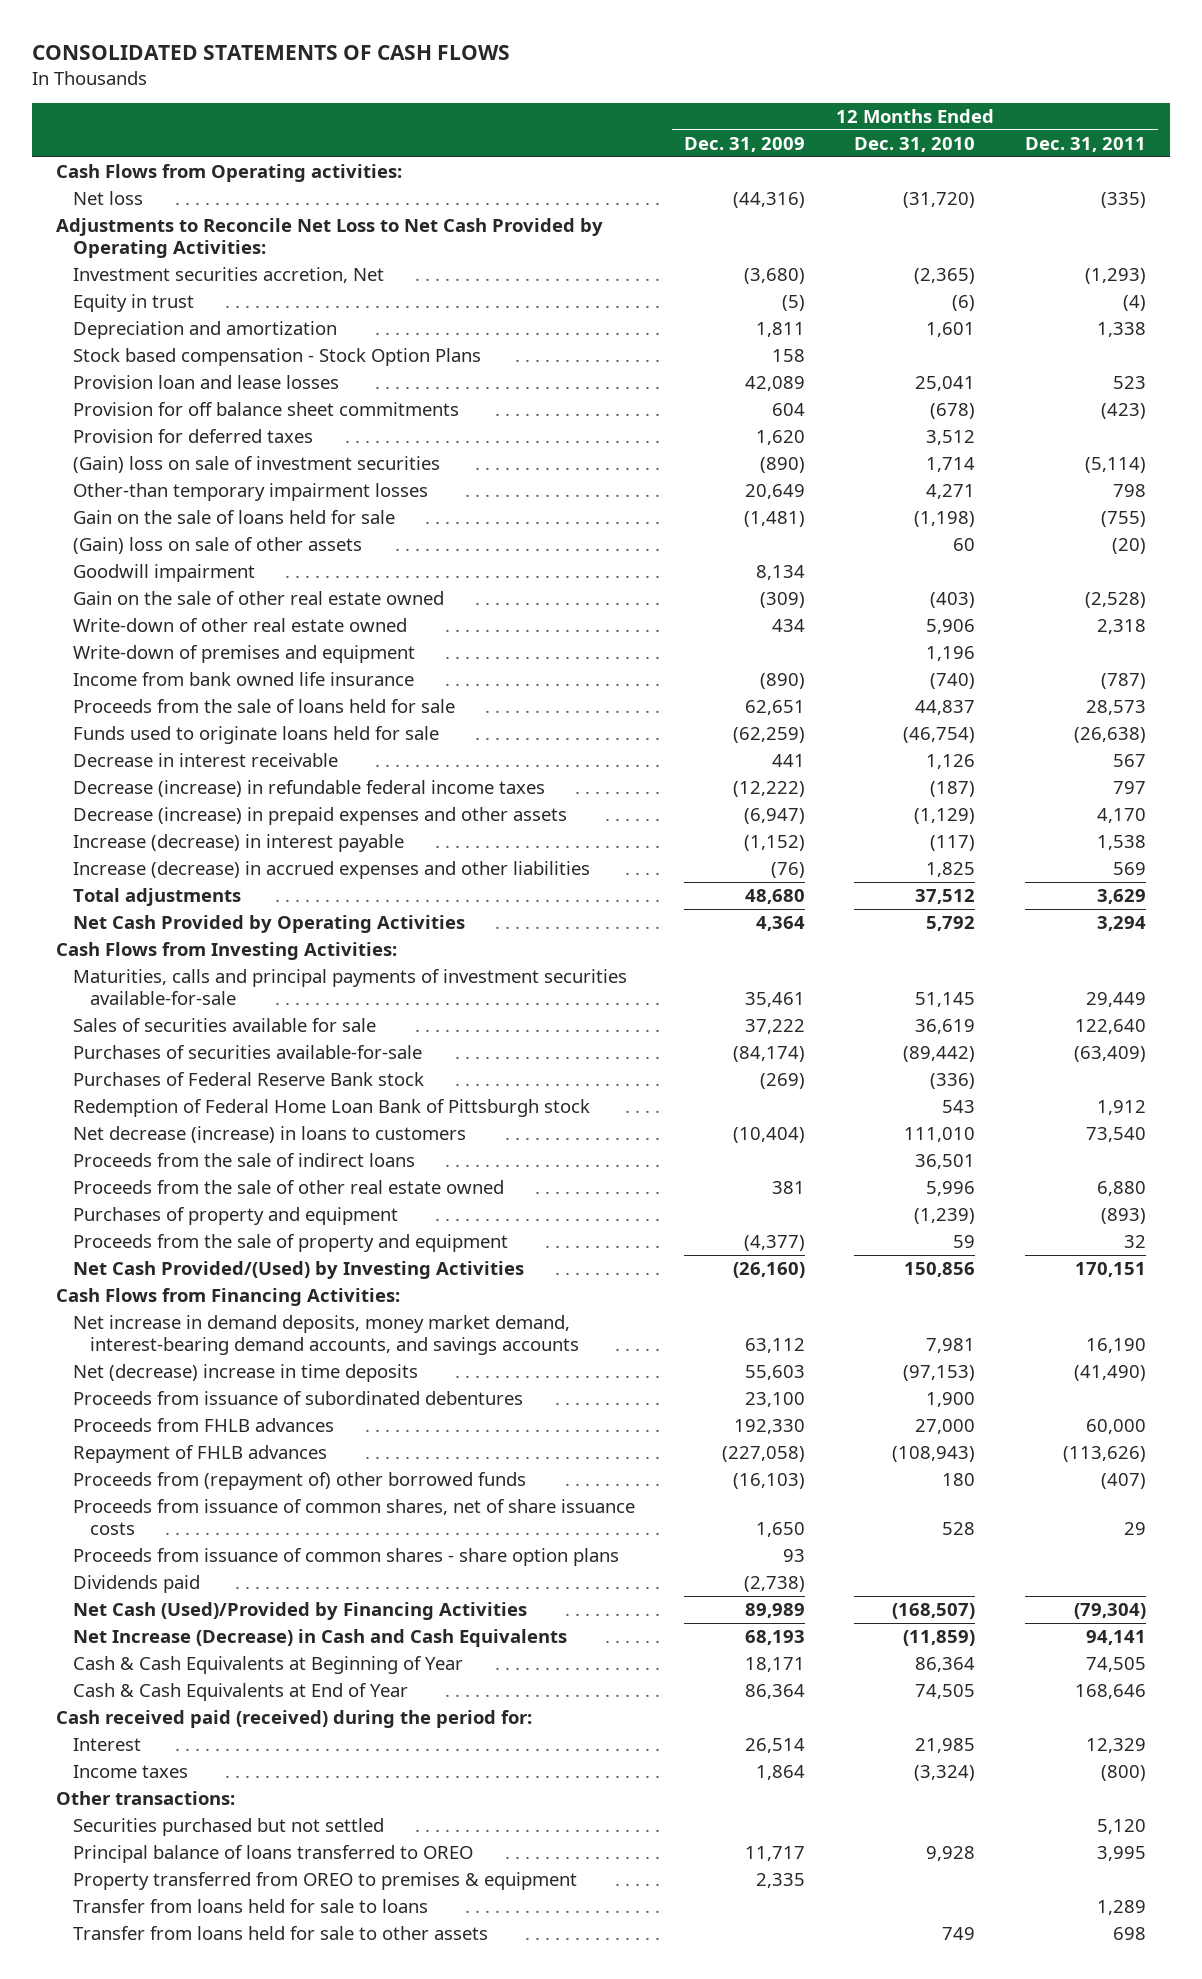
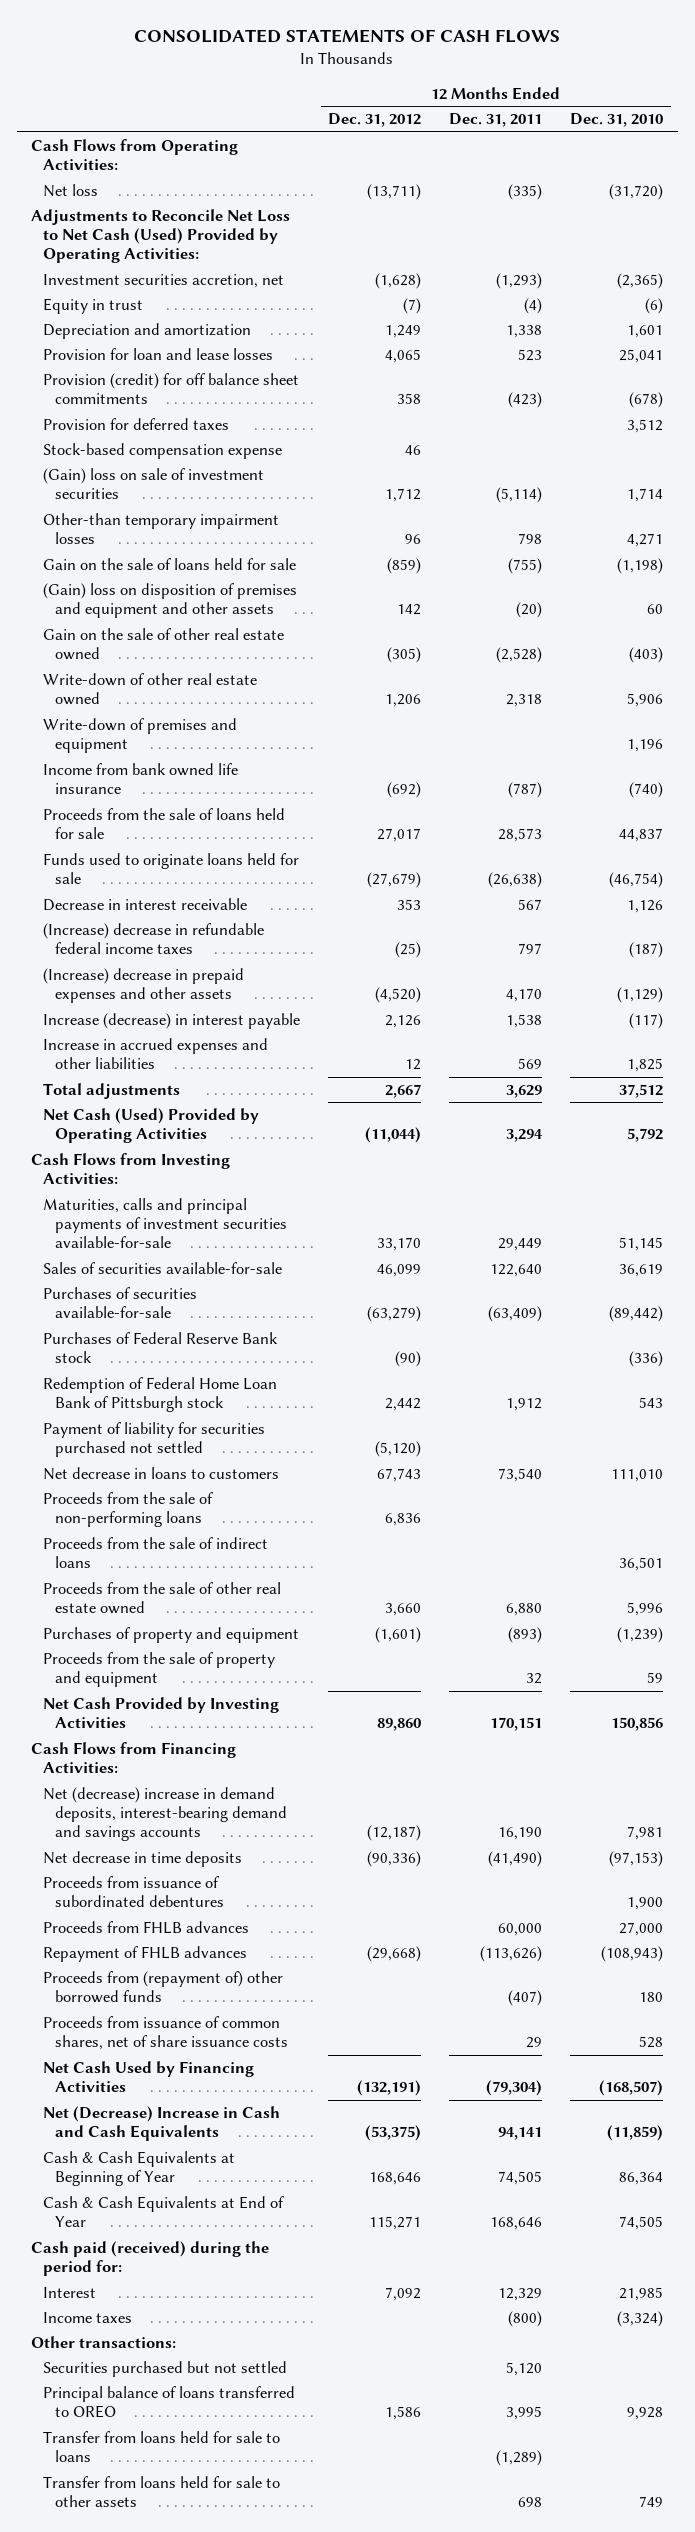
[684,136,806,152] Dec. 31, 2009 -> none
none -> [328,113,422,128] Dec. 31, 2012
[56,164,403,183] Cash Flows from Operating activities: -> [31,139,239,171] Cash Flows from Operating Activities:
[56,218,604,258] Adjustments to Reconcile Net Loss to Net Cash Provided by Operating Activities: -> [31,209,291,264] Adjustments to Reconcile Net Loss to Net Cash (Used) Provided by Operating Activities:
[73,267,385,284] Investment securities accretion, Net -> [42,274,284,289] Investment securities accretion, net
[73,348,482,367] Stock based compensation - Stock Option Plans -> none
[73,375,340,390] Provision loan and lease losses -> [42,348,273,361] Provision for loan and lease losses
[73,402,460,417] Provision for off balance sheet commitments -> [42,373,299,405] Provision (credit) for off balance sheet commitments
none -> [42,443,282,460] Stock-based compensation expense
[73,564,256,583] Goodwill impairment -> none
[73,537,363,555] (Gain) loss on sale of other assets -> [42,583,297,619] (Gain) loss on disposition of premises and equipment and other assets
[73,780,546,798] Decrease (increase) in refundable federal income taxes -> [42,923,264,955] (Increase) decrease in refundable federal income taxes
[73,807,568,826] Decrease (increase) in prepaid expenses and other assets -> [42,968,244,1004] (Increase) decrease in prepaid expenses and other assets
[73,861,591,880] Increase (decrease) in accrued expenses and other liabilities -> [42,1038,268,1070] Increase in accrued expenses and other liabilities
[73,915,466,934] Net Cash Provided by Operating Activities -> [42,1108,259,1144] Net Cash (Used) Provided by Operating Activities
[73,1018,377,1033] Sales of securities available for sale -> [42,1262,282,1275] Sales of securities available-for-sale
none -> [42,1422,265,1458] Payment of liability for securities purchased not settled
[73,1126,467,1144] Net decrease (increase) in loans to customers -> [42,1467,279,1481] Net decrease in loans to customers
none -> [42,1492,213,1528] Proceeds from the sale of non-performing loans
[73,1261,525,1280] Net Cash Provided/(Used) by Investing Activities -> [42,1697,279,1729] Net Cash Provided by Investing Activities
[73,1315,580,1355] Net increase in demand deposits, money market demand, interest-bearing demand accounts, and savings accounts -> [42,1787,287,1842] Net (decrease) increase in demand deposits, interest-bearing demand and savings accounts
[73,1364,419,1383] Net (decrease) increase in time deposits -> [42,1851,242,1868] Net decrease in time deposits
[73,1548,620,1567] Proceeds from issuance of common shares - share option plans -> none
[73,1575,201,1594] Dividends paid -> none
[73,1602,528,1621] Net Cash (Used)/Provided by Financing Activities -> [42,2061,254,2093] Net Cash Used by Financing Activities
[73,1629,568,1648] Net Increase (Decrease) in Cash and Cash Equivalents -> [42,2106,280,2142] Net (Decrease) Increase in Cash and Cash Equivalents
[56,1710,533,1729] Cash received paid (received) during the period for: -> [31,2241,270,2277] Cash paid (received) during the period for:
[73,1872,578,1891] Property transferred from OREO to premises & equipment -> none
[1096,1900,1146,1916] 1,289 -> [496,2450,543,2467] (1,289)

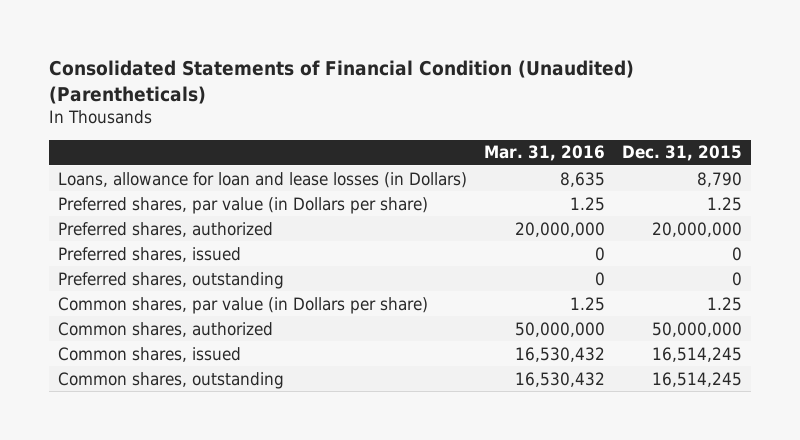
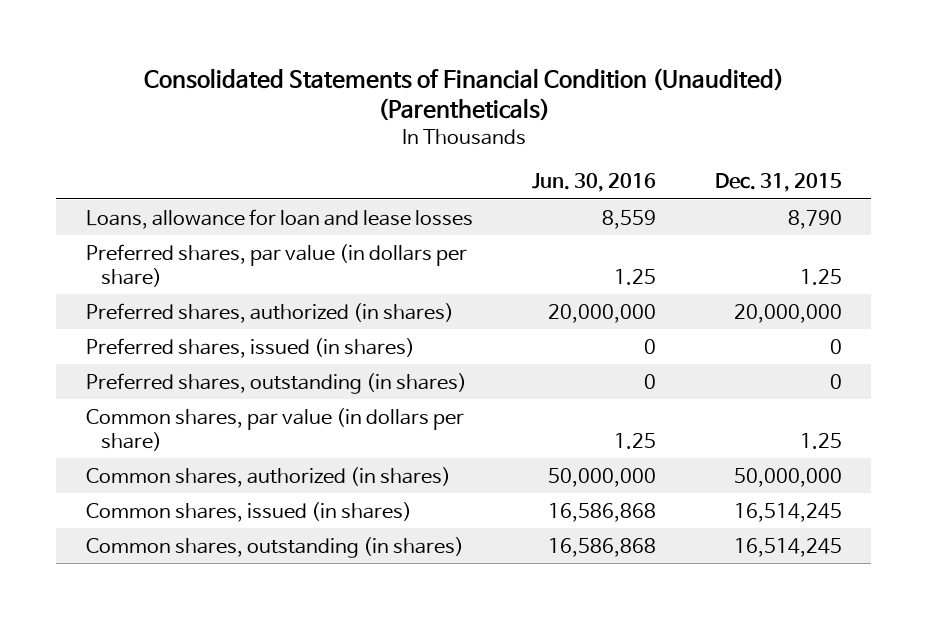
[483,145,605,162] Mar. 31, 2016 -> none
none -> [531,173,656,193] Jun. 30, 2016
[57,171,467,188] Loans, allowance for loan and lease losses (in Dollars) -> [85,208,473,229] Loans, allowance for loan and lease losses
[57,196,428,214] Preferred shares, par value (in Dollars per share) -> [85,243,467,287] Preferred shares, par value (in dollars per share)
[57,221,273,237] Preferred shares, authorized -> [85,302,454,323] Preferred shares, authorized (in shares)
[57,246,241,262] Preferred shares, issued -> [85,337,415,358] Preferred shares, issued (in shares)
[57,271,284,289] Preferred shares, outstanding -> [85,372,467,394] Preferred shares, outstanding (in shares)
[57,296,428,314] Common shares, par value (in Dollars per share) -> [85,407,464,451] Common shares, par value (in dollars per share)
[57,321,273,337] Common shares, authorized -> [85,466,451,487] Common shares, authorized (in shares)
[57,346,241,362] Common shares, issued -> [85,501,412,522] Common shares, issued (in shares)
[57,371,284,389] Common shares, outstanding -> [85,536,464,558] Common shares, outstanding (in shares)

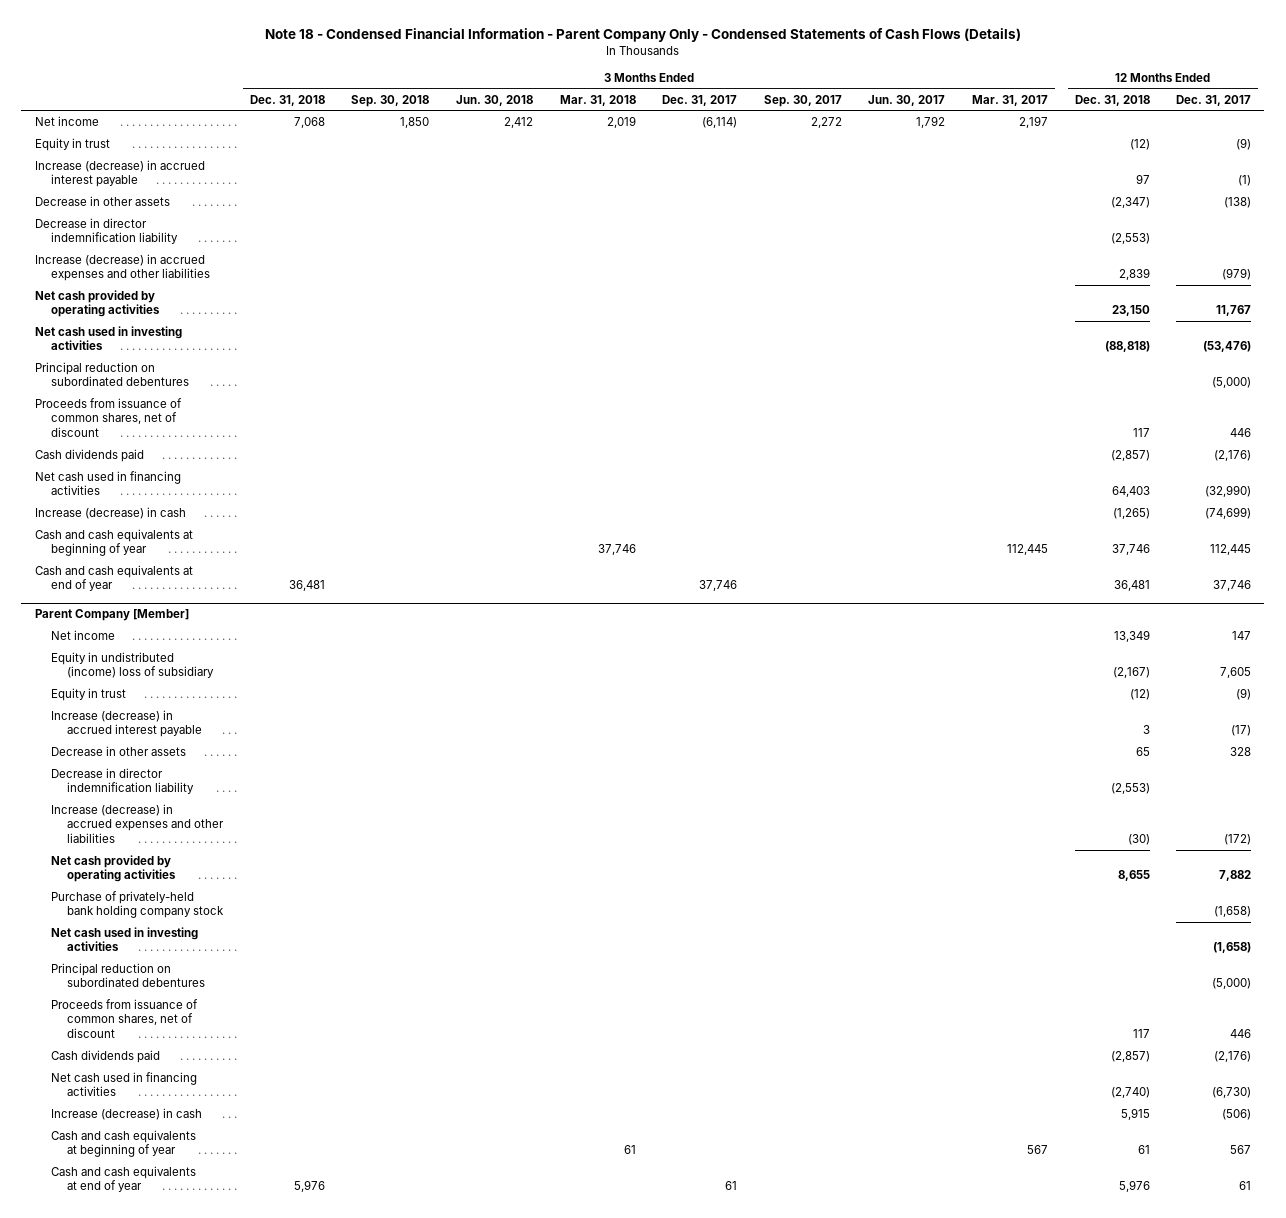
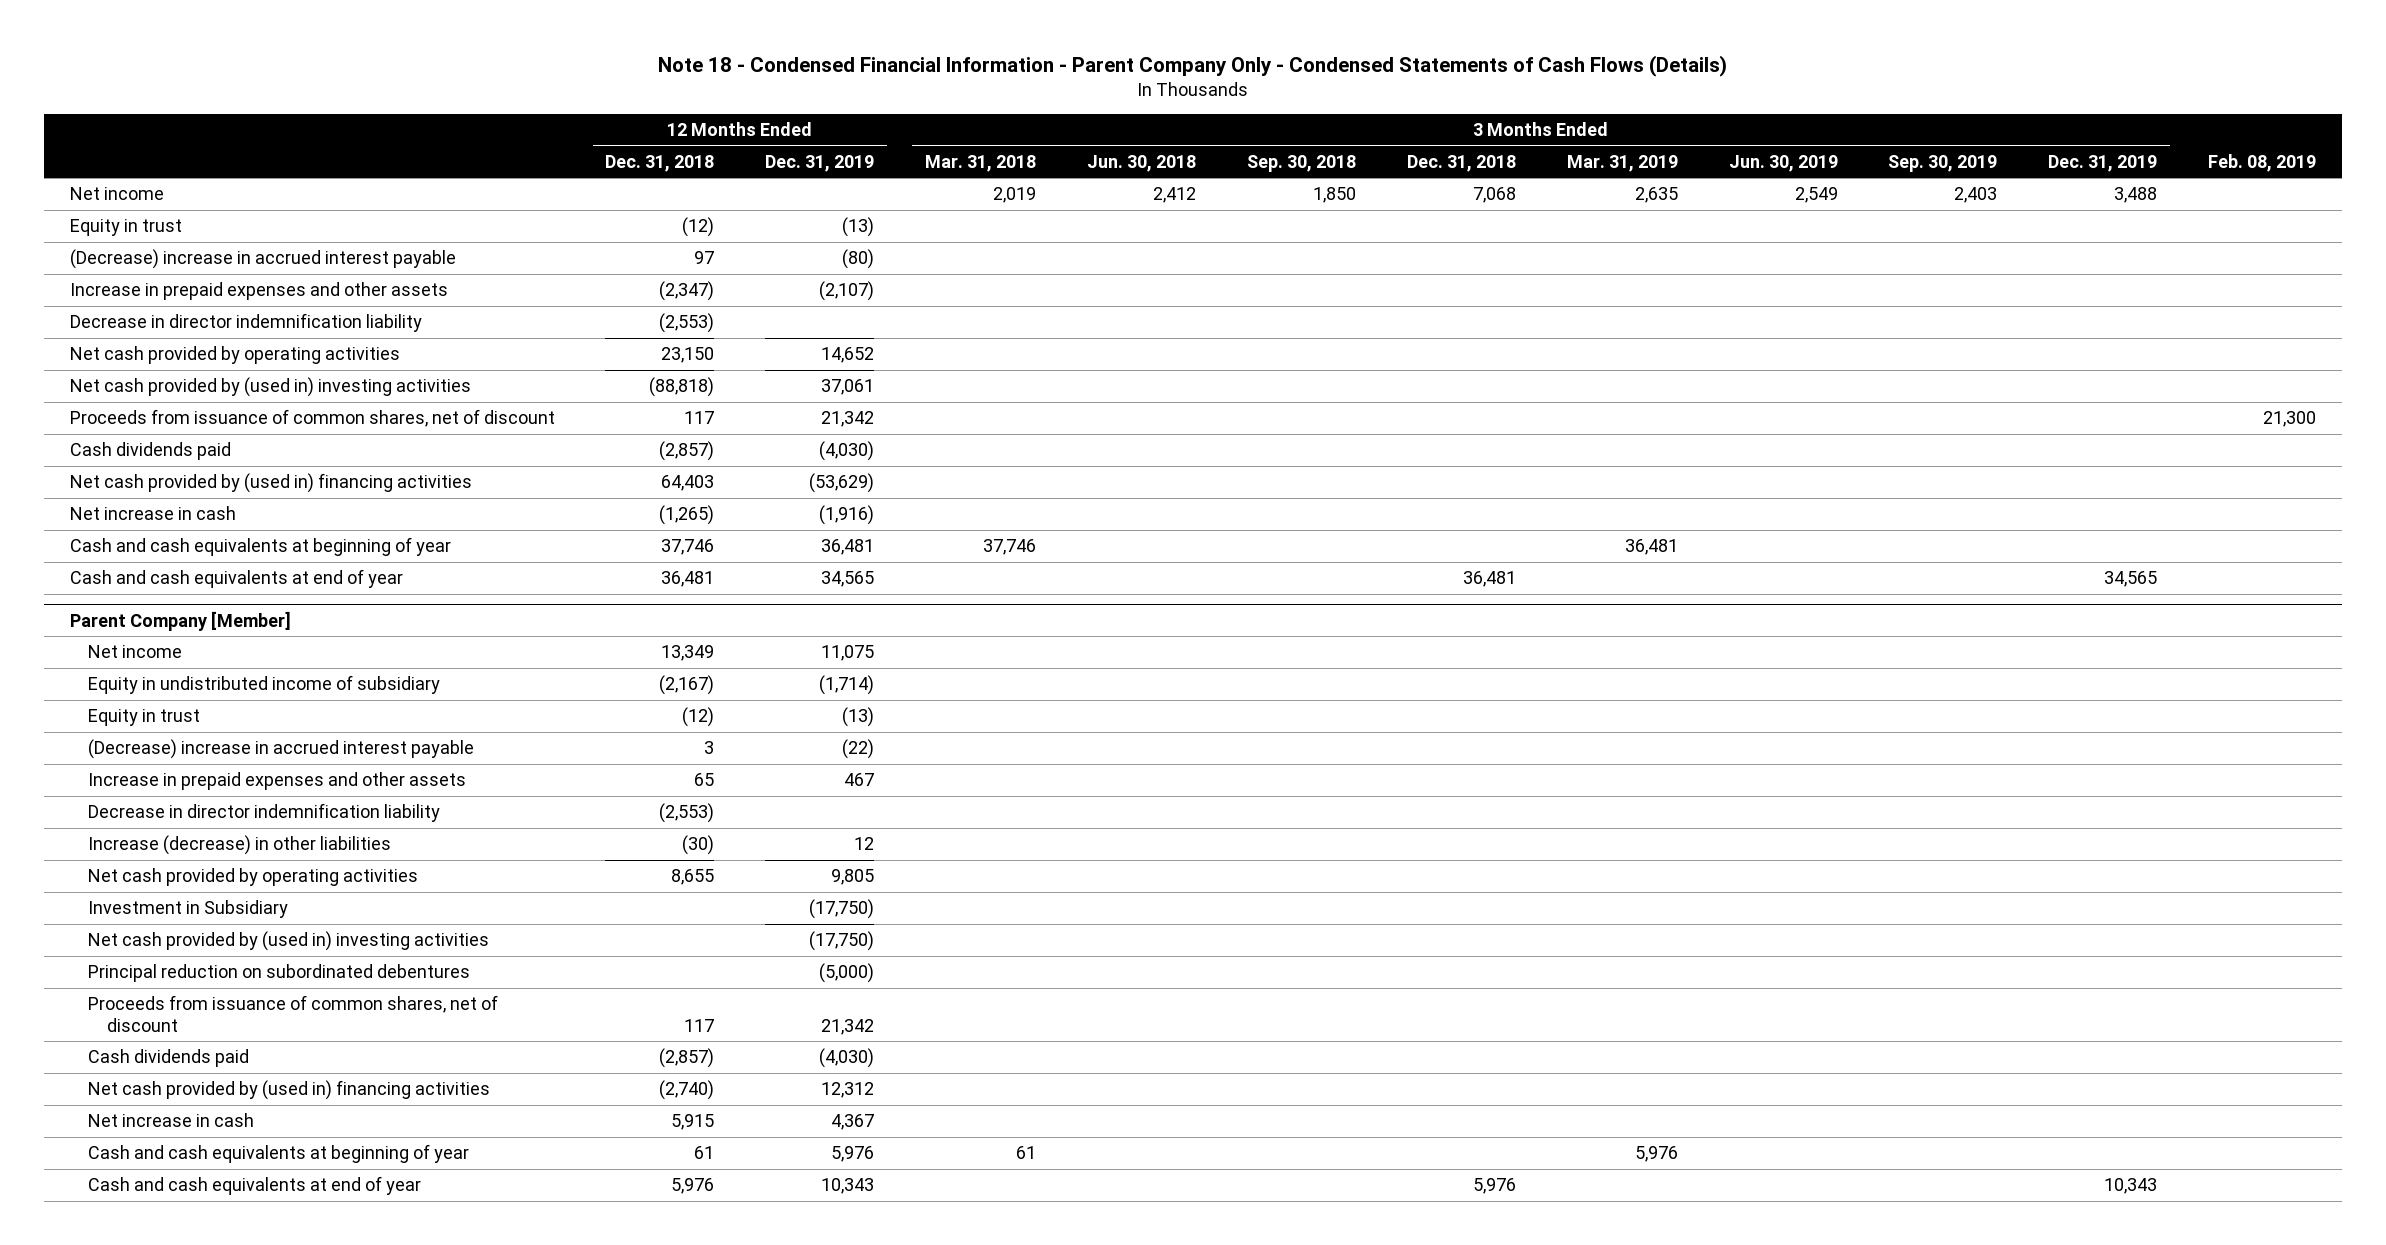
[662,94,738,106] Dec. 31, 2017 -> none
[763,94,842,107] Sep. 30, 2017 -> none
[868,94,946,106] Jun. 30, 2017 -> none
[971,94,1048,106] Mar. 31, 2017 -> none
[1176,94,1252,106] Dec. 31, 2017 -> none
none -> [765,154,875,172] Dec. 31, 2019
none -> [1566,154,1678,172] Mar. 31, 2019
none -> [1728,154,1838,172] Jun. 30, 2019
none -> [1888,154,1998,172] Sep. 30, 2019
none -> [2048,154,2158,172] Dec. 31, 2019
none -> [2208,153,2317,172] Feb. 08, 2019
[34,160,205,188] Increase (decrease) in accrued interest payable -> [69,249,456,270] (Decrease) increase in accrued interest payable
[34,196,170,207] Decrease in other assets -> [69,282,448,301] Increase in prepaid expenses and other assets
[34,254,210,282] Increase (decrease) in accrued expenses and other liabilities -> none
[34,362,189,387] Principal reduction on subordinated debentures -> none
[34,326,182,351] Net cash used in investing activities -> [69,377,471,398] Net cash provided by (used in) investing activities
[34,471,181,496] Net cash used in financing activities -> [69,473,472,494] Net cash provided by (used in) financing activities
[34,507,186,520] Increase (decrease) in cash -> [69,506,236,521] Net increase in cash
[50,652,215,679] Equity in undistributed (income) loss of subsidiary -> [88,675,441,695] Equity in undistributed income of subsidiary
[50,710,203,738] Increase (decrease) in accrued interest payable -> [88,739,475,760] (Decrease) increase in accrued interest payable
[50,746,186,757] Decrease in other assets -> [88,772,467,791] Increase in prepaid expenses and other assets
[50,804,225,843] Increase (decrease) in accrued expenses and other liabilities -> [88,835,392,856] Increase (decrease) in other liabilities
[50,891,225,919] Purchase of privately-held bank holding company stock -> none
none -> [88,900,289,919] Investment in Subsidiary
[50,927,198,952] Net cash used in investing activities -> [88,931,490,952] Net cash provided by (used in) investing activities
[50,1072,197,1097] Net cash used in financing activities -> [88,1080,491,1101] Net cash provided by (used in) financing activities
[50,1108,202,1121] Increase (decrease) in cash -> [88,1113,255,1128] Net increase in cash

